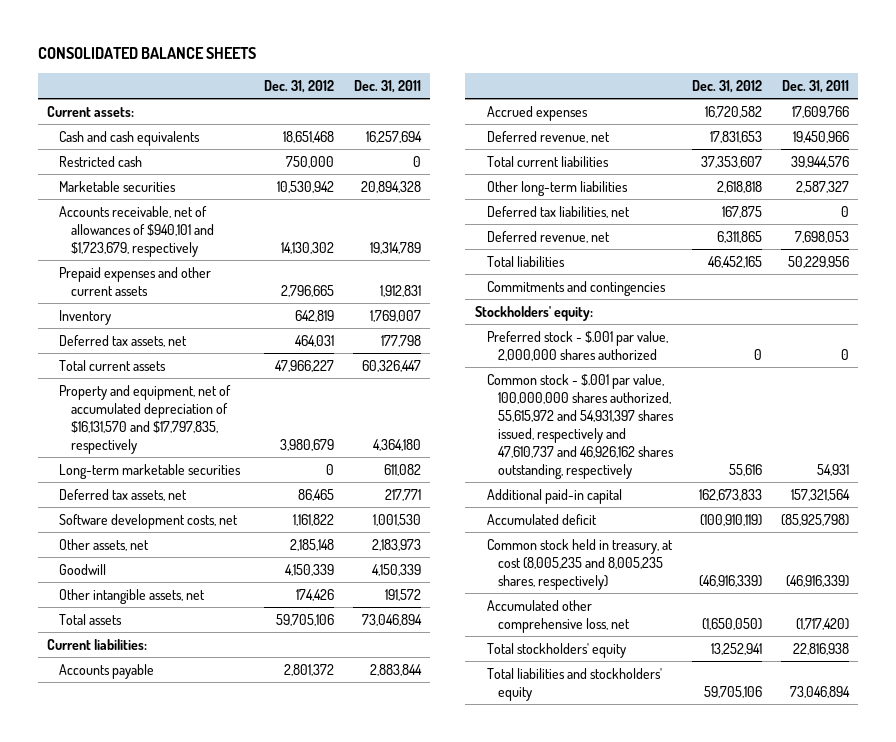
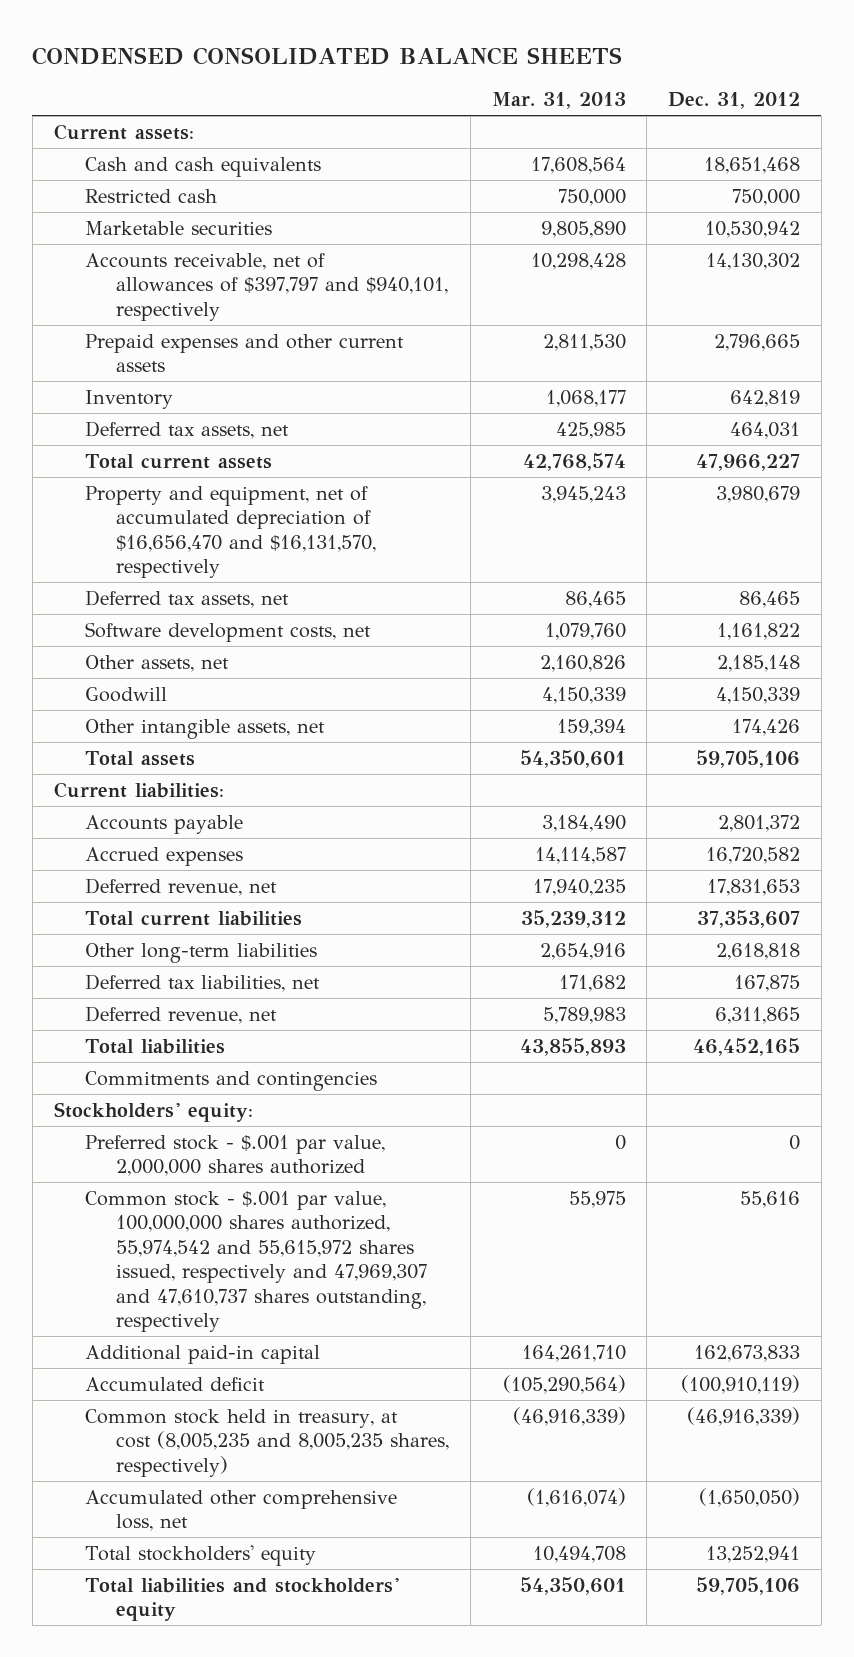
[37,47,256,60] CONSOLIDATED BALANCE SHEETS -> [32,46,623,65] CONDENSED CONSOLIDATED BALANCE SHEETS
[353,80,421,94] Dec. 31, 2011 -> none
none -> [491,92,626,110] Mar. 31, 2013
[58,205,214,257] Accounts receivable, net of allowances of $940,101 and $1,723,679, respectively -> [85,252,449,321] Accounts receivable, net of allowances of $397,797 and $940,101, respectively
[58,463,241,479] Long-term marketable securities -> none
[58,384,231,454] Property and equipment, net of accumulated depreciation of $16,131,570 and $17,797,835, respectively -> [85,485,377,579] Property and equipment, net of accumulated depreciation of $16,656,470 and $16,131,570, respectively
[486,373,675,479] Common stock - $.001 par value, 100,000,000 shares authorized, 55,615,972 and 54,931,397 shares issued, respectively and 47,610,737 and 46,926,162 shares outstanding, respectively -> [85,1190,428,1333] Common stock - $.001 par value, 100,000,000 shares authorized, 55,974,542 and 55,615,972 shares issued, respectively and 47,969,307 and 47,610,737 shares outstanding, respectively

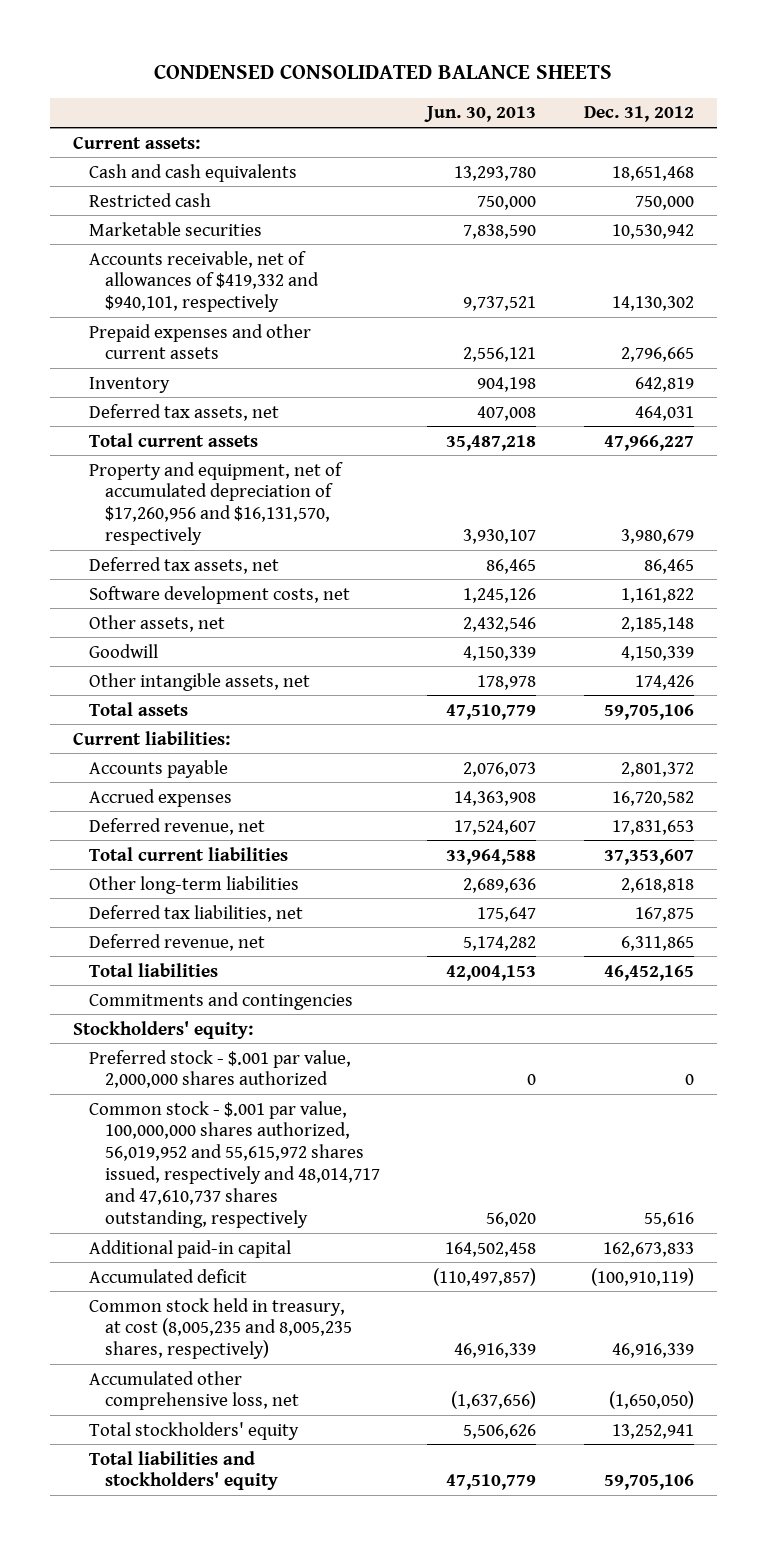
[491,92,626,110] Mar. 31, 2013 -> none
none -> [424,106,537,123] Jun. 30, 2013
[85,252,449,321] Accounts receivable, net of allowances of $397,797 and $940,101, respectively -> [89,250,320,313] Accounts receivable, net of allowances of $419,332 and $940,101, respectively
[85,485,377,579] Property and equipment, net of accumulated depreciation of $16,656,470 and $16,131,570, respectively -> [89,461,344,546] Property and equipment, net of accumulated depreciation of $17,260,956 and $16,131,570, respectively
[85,1190,428,1333] Common stock - $.001 par value, 100,000,000 shares authorized, 55,974,542 and 55,615,972 shares issued, respectively and 47,969,307 and 47,610,737 shares outstanding, respectively -> [89,1100,381,1229] Common stock - $.001 par value, 100,000,000 shares authorized, 56,019,952 and 55,615,972 shares issued, respectively and 48,014,717 and 47,610,737 shares outstanding, respectively
[686,1406,800,1426] (46,916,339) -> [611,1343,694,1359] 46,916,339

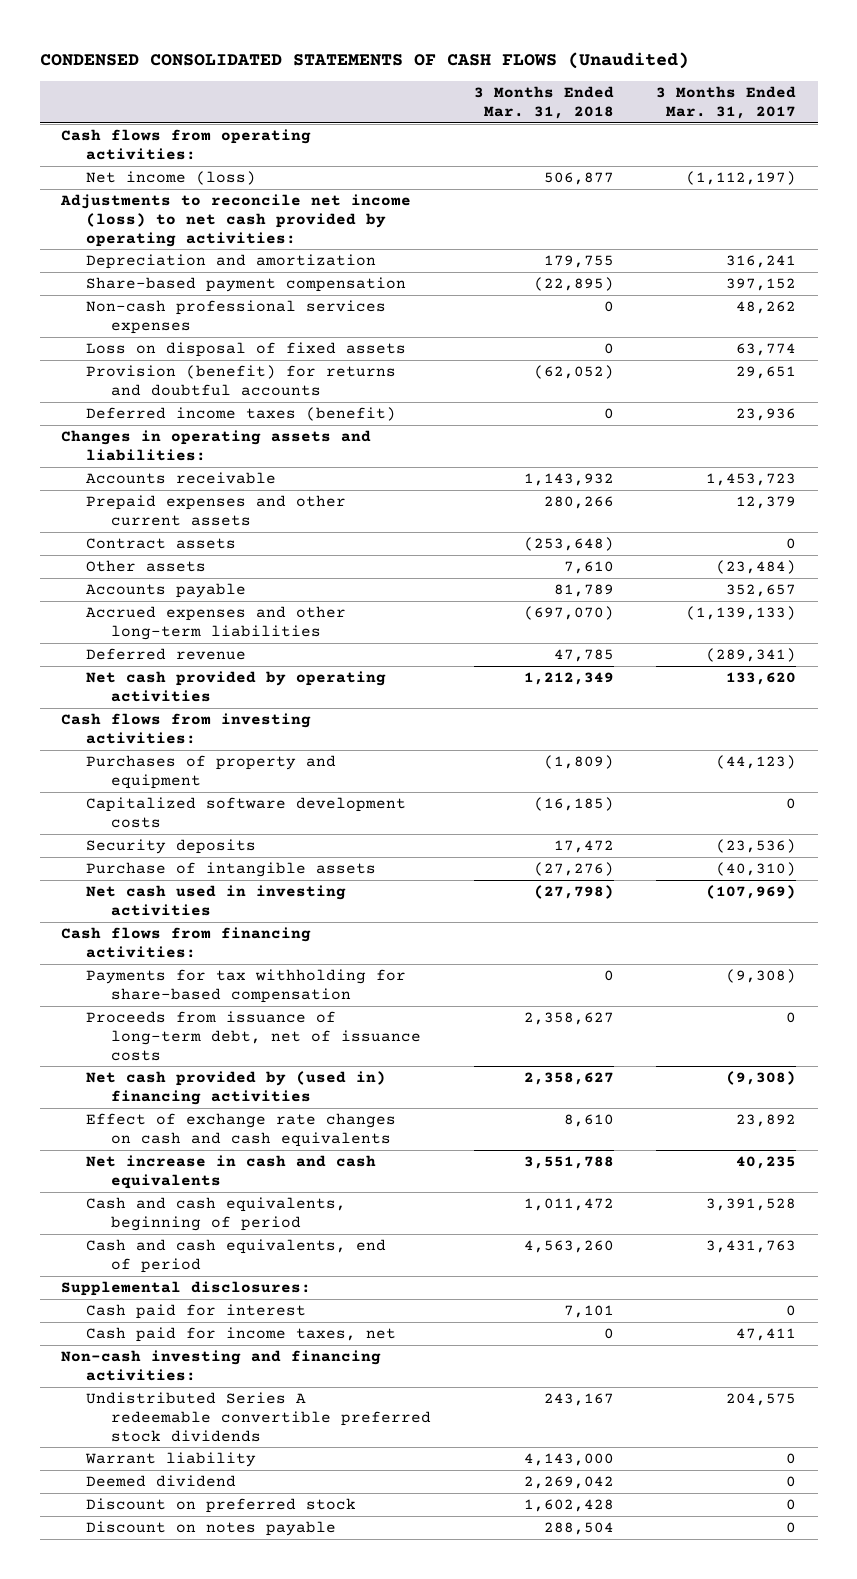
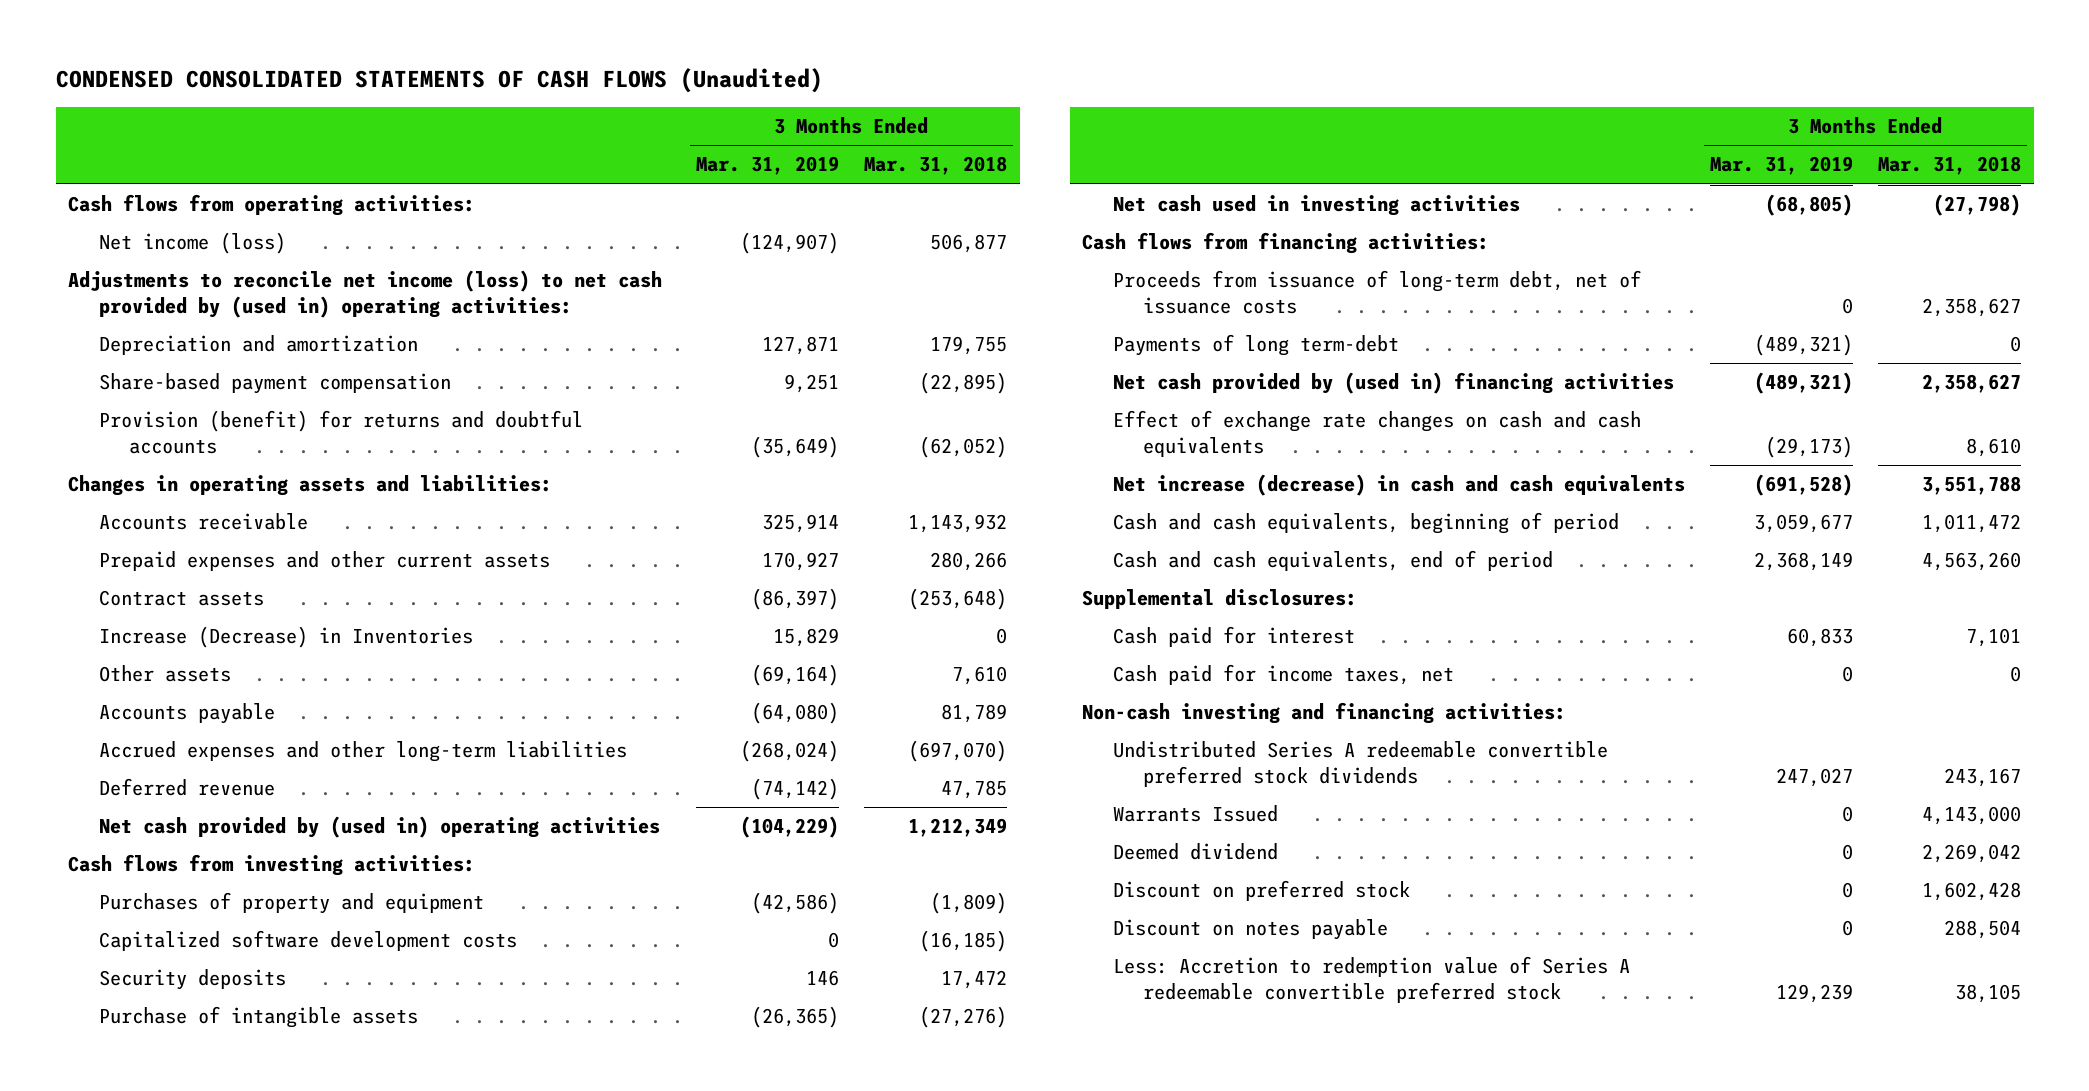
[656,86,797,119] 3 Months Ended Mar. 31, 2017 -> none
none -> [695,156,839,176] Mar. 31, 2019
[60,194,412,247] Adjustments to reconcile net income (loss) to net cash provided by operating activities: -> [68,270,663,318] Adjustments to reconcile net income (loss) to net cash provided by (used in) operating activities:
[86,300,387,334] Non-cash professional services expenses -> none
[86,342,407,358] Loss on disposal of fixed assets -> none
[86,407,397,422] Deferred income taxes (benefit) -> none
none -> [98,626,473,649] Increase (Decrease) in Inventories
[86,671,387,702] Net cash provided by operating activities -> [98,816,660,839] Net cash provided by (used in) operating activities
[86,969,407,1003] Payments for tax withholding for share-based compensation -> none
none -> [1112,334,1399,357] Payments of long term-debt
[86,1155,377,1189] Net increase in cash and cash equivalents -> [1112,474,1685,497] Net increase (decrease) in cash and cash equivalents
[85,1452,257,1468] Warrant liability -> [1112,805,1278,823] Warrants Issued
none -> [1112,956,1630,1003] Less: Accretion to redemption value of Series A redeemable convertible preferred stock

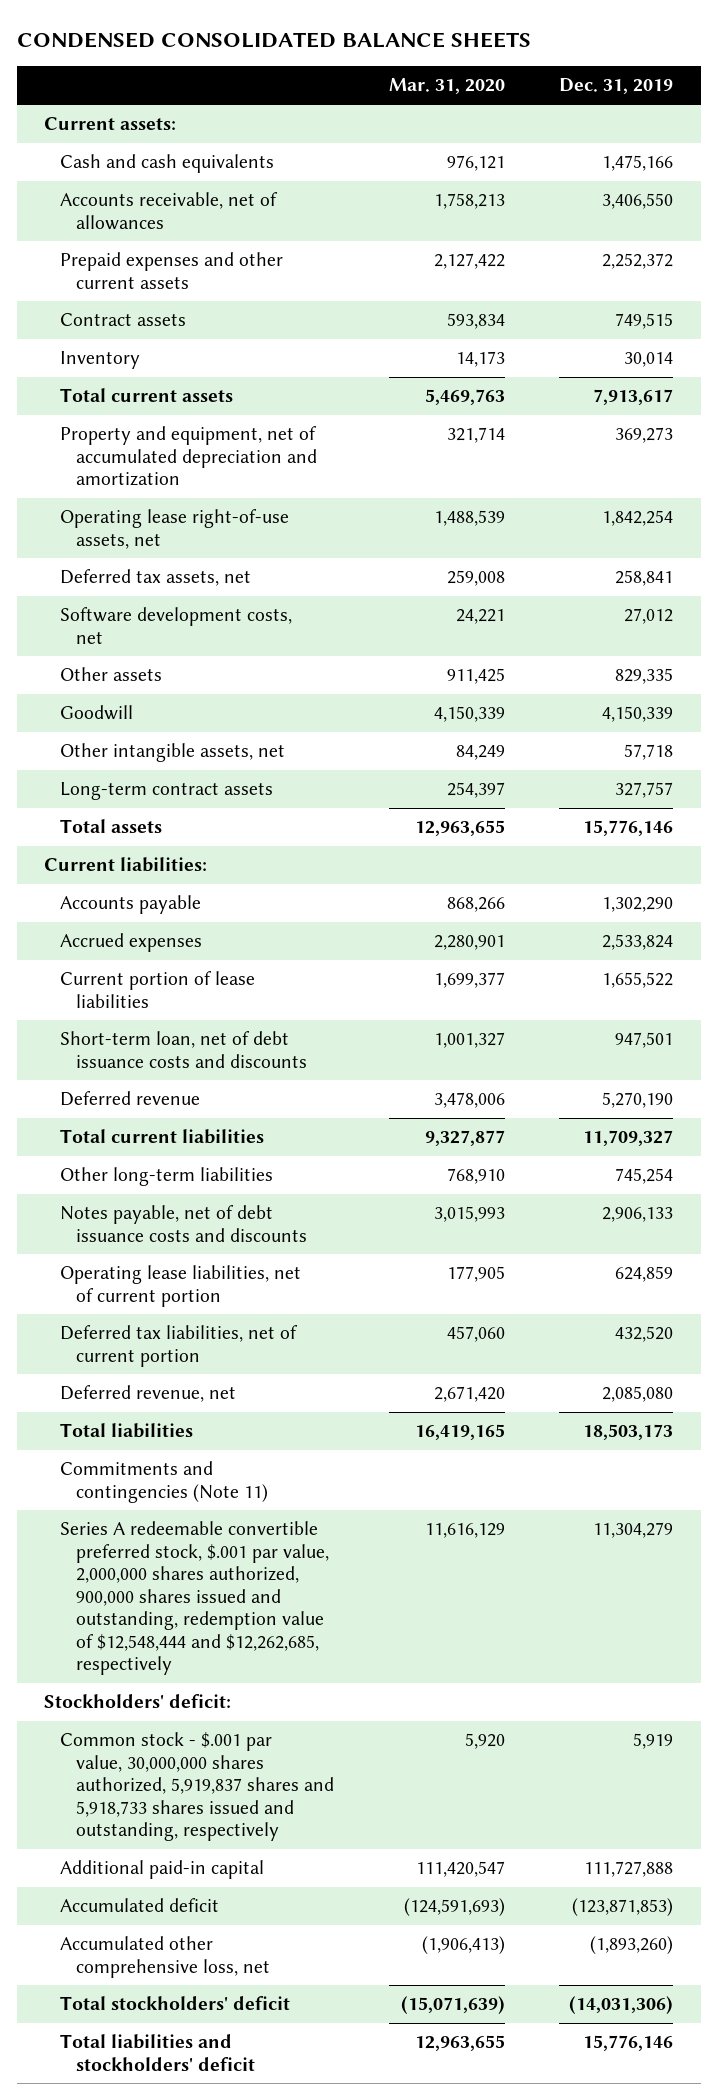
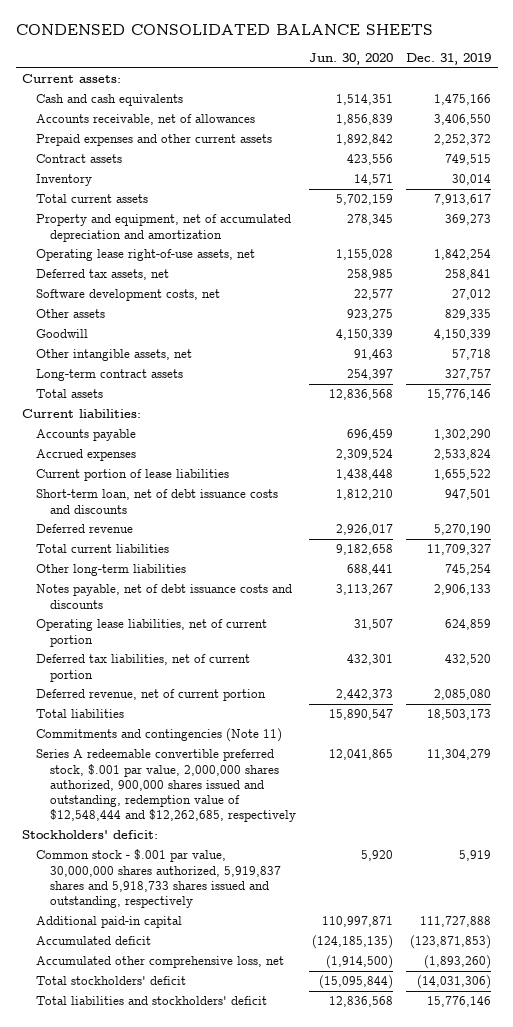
[388,78,505,95] Mar. 31, 2020 -> none
none -> [309,52,394,65] Jun. 30, 2020
[60,1385,237,1403] Deferred revenue, net -> [36,689,267,702] Deferred revenue, net of current portion

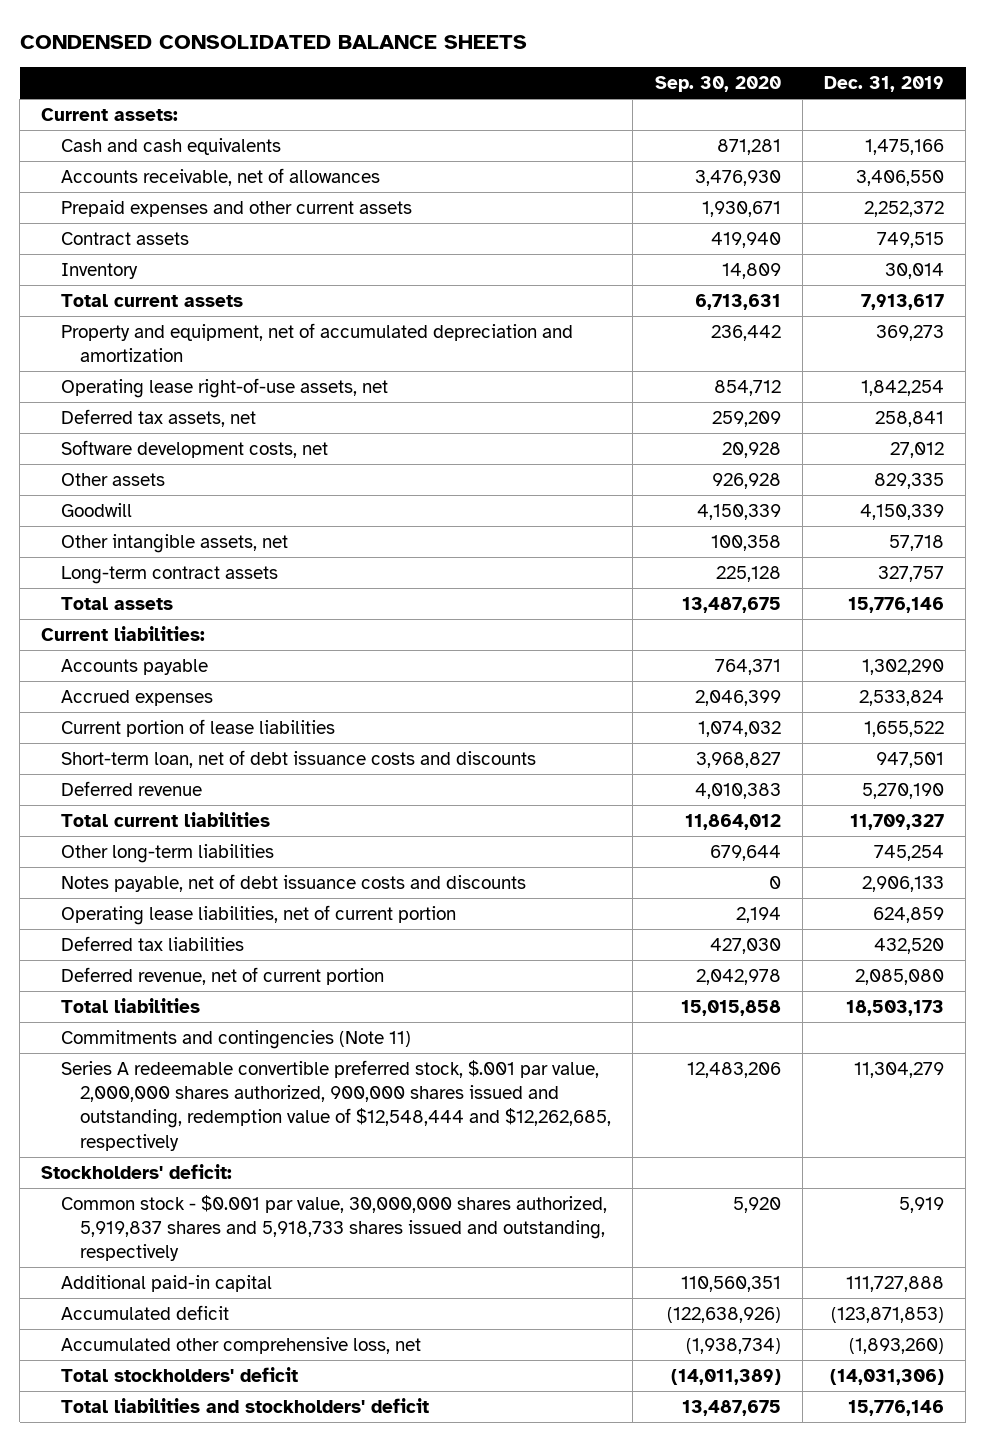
[309,52,394,65] Jun. 30, 2020 -> none
none -> [654,76,781,93] Sep. 30, 2020
[36,654,251,682] Deferred tax liabilities, net of current portion -> [60,935,244,951] Deferred tax liabilities
[36,849,282,908] Common stock - $.001 par value, 30,000,000 shares authorized, 5,919,837 shares and 5,918,733 shares issued and outstanding, respectively -> [60,1194,607,1262] Common stock - $0.001 par value, 30,000,000 shares authorized, 5,919,837 shares and 5,918,733 shares issued and outstanding, respectively

